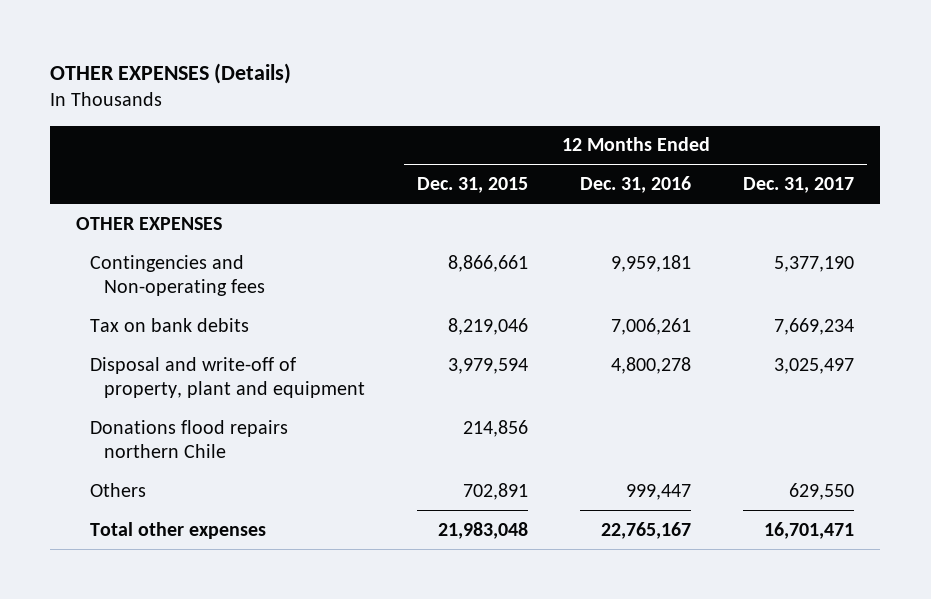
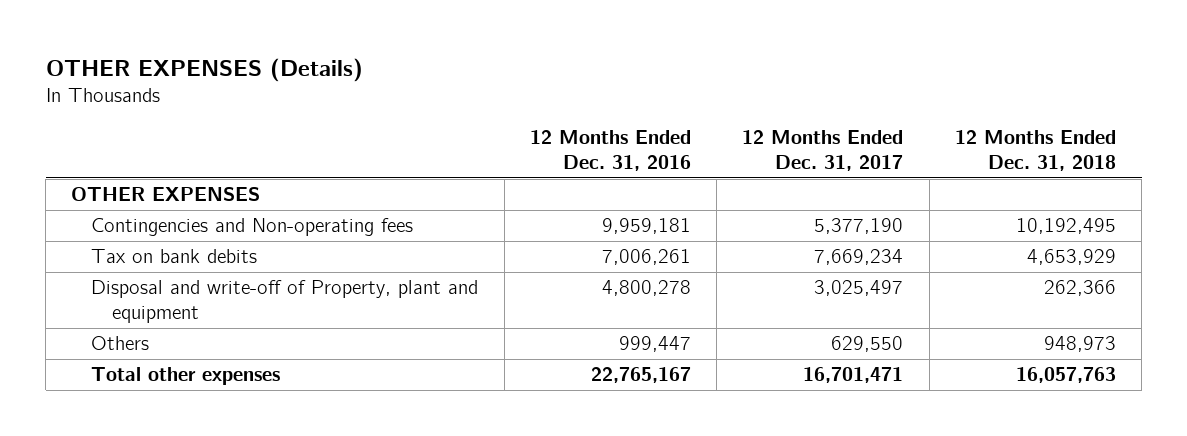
[417,177,529,194] Dec. 31, 2015 -> none
none -> [954,129,1116,172] 12 Months Ended Dec. 31, 2018
[90,419,289,458] Donations flood repairs northern Chile -> none
[90,356,365,398] Disposal and write-off of property, plant and equipment -> [91,280,479,324] Disposal and write-off of Property, plant and equipment

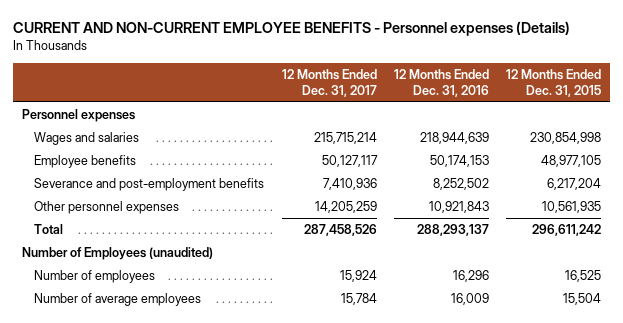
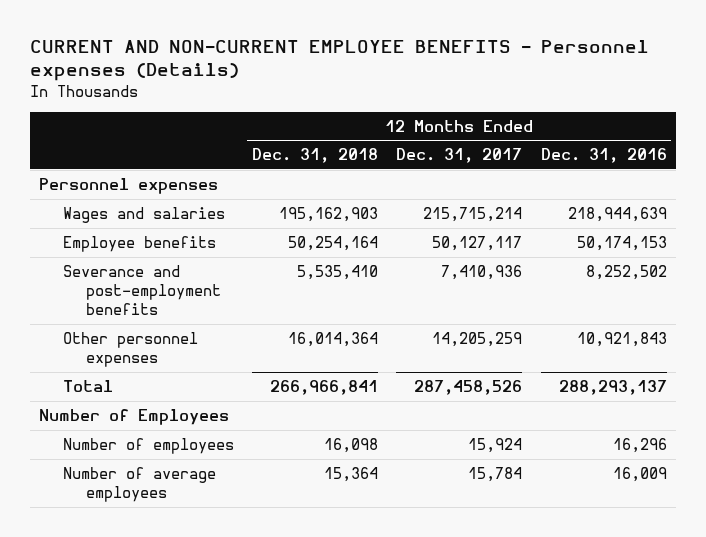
[505,68,601,98] 12 Months Ended Dec. 31, 2015 -> none
none -> [251,148,378,164] Dec. 31, 2018
[21,247,213,261] Number of Employees (unaudited) -> [39,409,230,426] Number of Employees

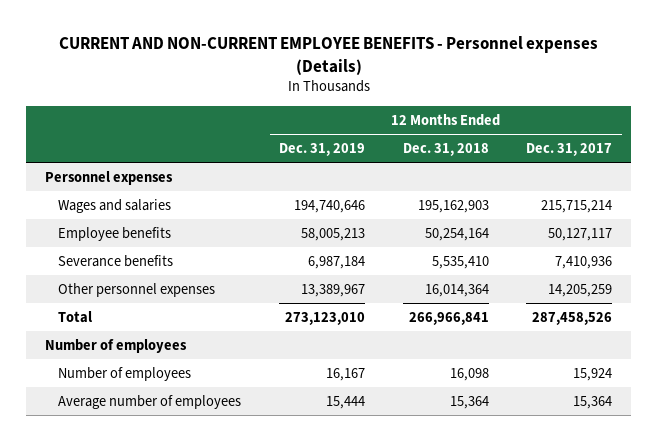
[540,148,667,164] Dec. 31, 2016 -> none
none -> [278,142,365,156] Dec. 31, 2019
[62,265,222,316] Severance and post-employment benefits -> [58,254,174,267] Severance benefits
[39,409,230,426] Number of Employees -> [45,338,188,353] Number of employees
[62,467,216,503] Number of average employees -> [58,394,242,409] Average number of employees
[468,467,523,483] 15,784 -> [573,395,613,409] 15,364

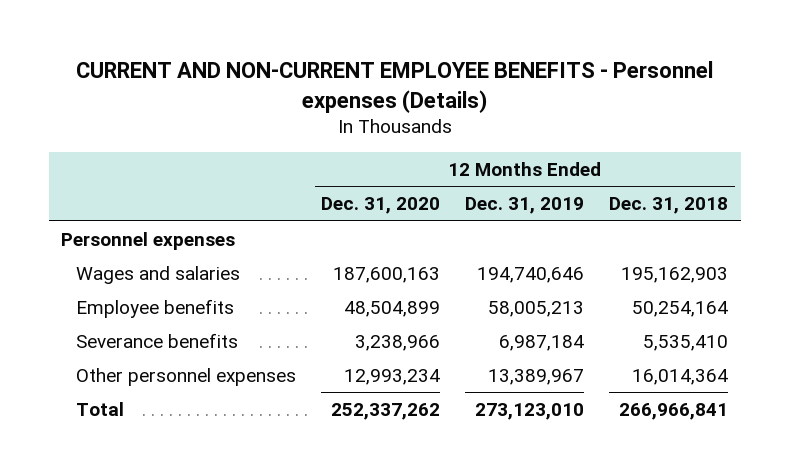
[526,142,613,156] Dec. 31, 2017 -> none
none -> [321,197,441,215] Dec. 31, 2020
[45,338,188,353] Number of employees -> none
[58,366,192,381] Number of employees -> none
[58,394,242,409] Average number of employees -> none

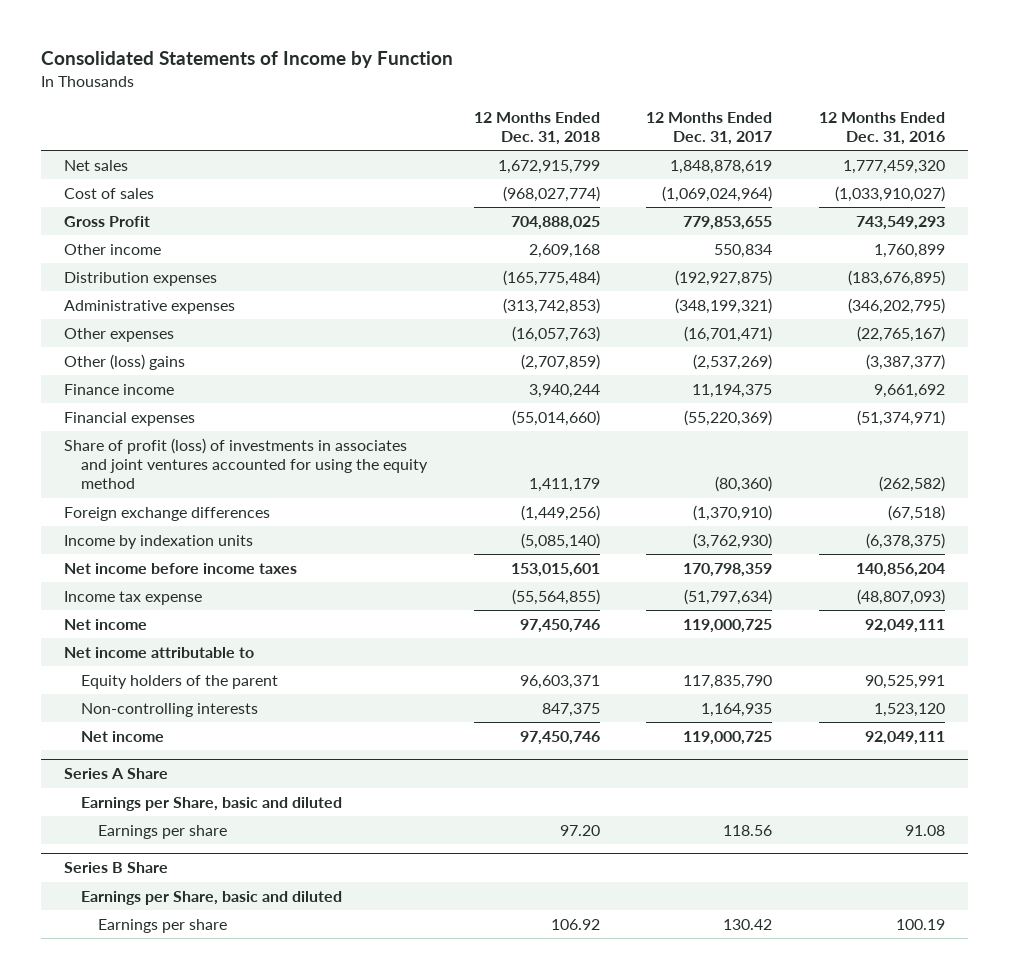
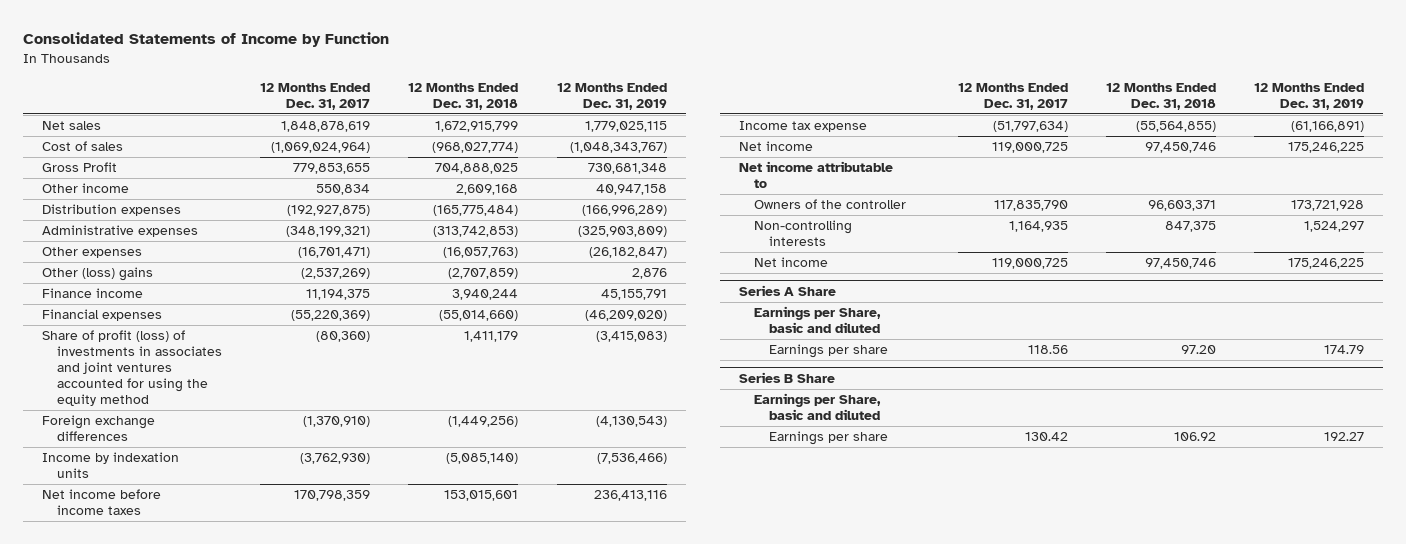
[818,111,945,145] 12 Months Ended Dec. 31, 2016 -> none
none -> [556,82,667,110] 12 Months Ended Dec. 31, 2019
[81,674,279,689] Equity holders of the parent -> [754,199,907,210] Owners of the controller

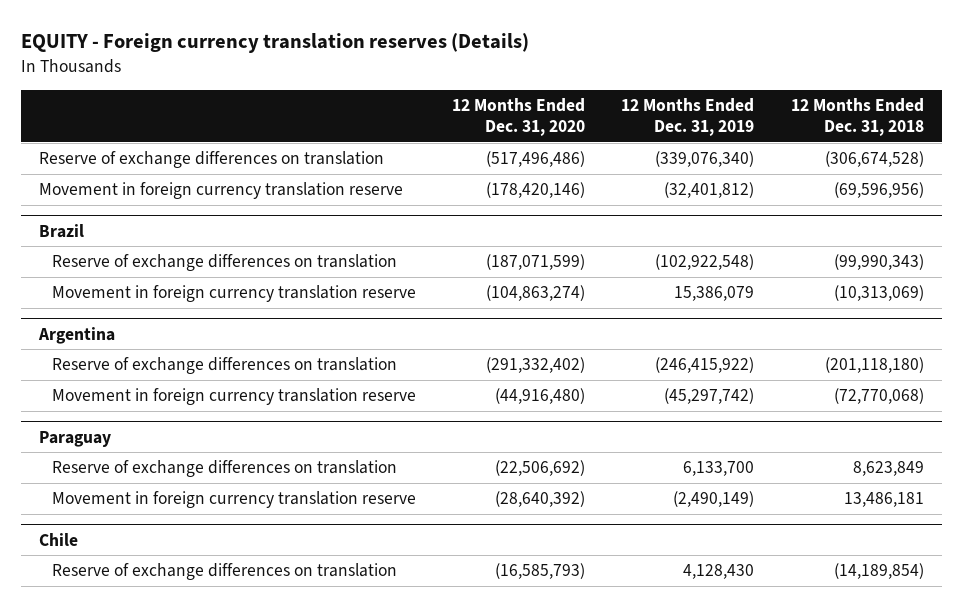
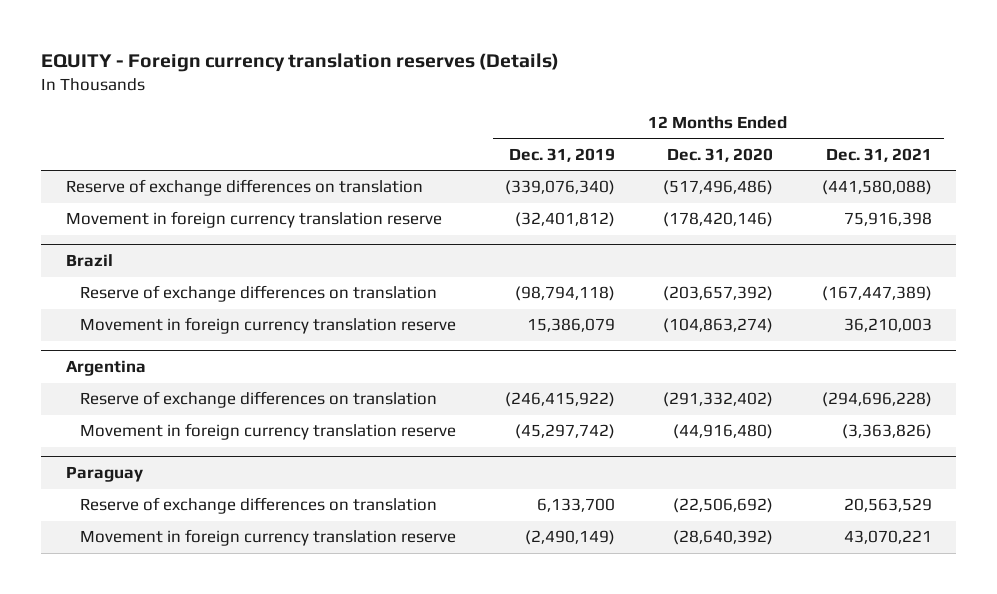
[790,97,924,137] 12 Months Ended Dec. 31, 2018 -> none
none -> [825,147,932,162] Dec. 31, 2021
[486,254,586,271] (187,071,599) -> [663,286,774,302] (203,657,392)
[655,254,755,271] (102,922,548) -> [514,286,615,302] (98,794,118)
[38,532,78,546] Chile -> none
[51,563,397,581] Reserve of exchange differences on translation -> none

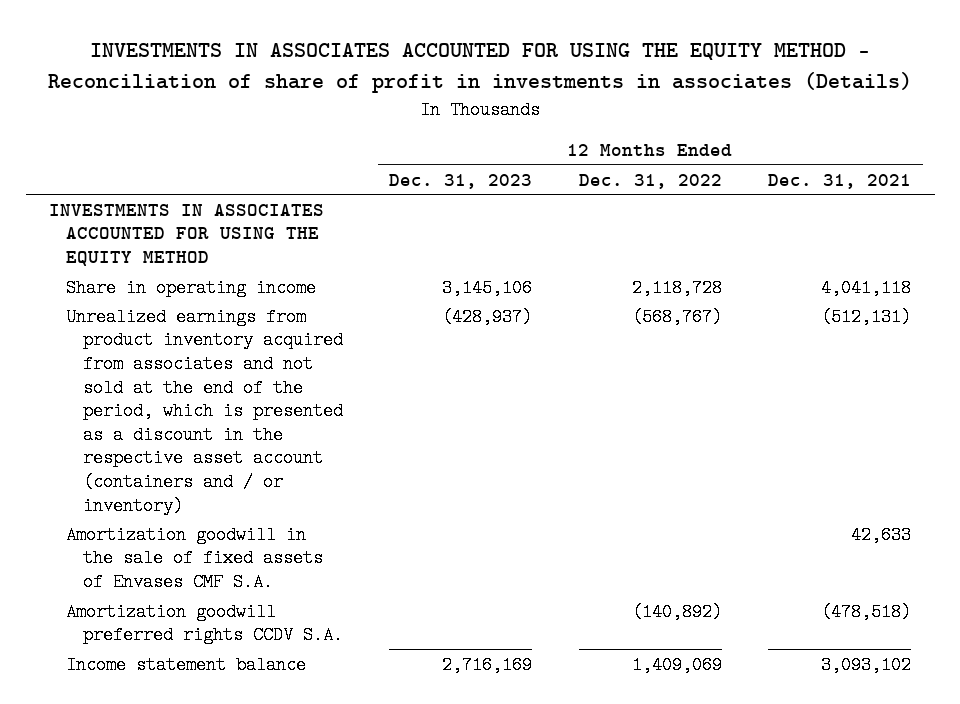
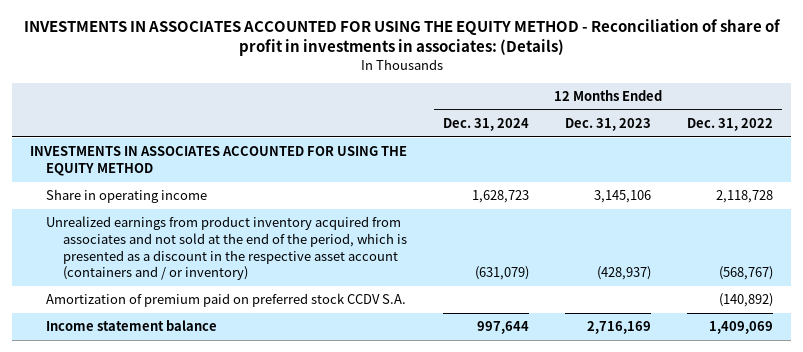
[48,43,913,94] INVESTMENTS IN ASSOCIATES ACCOUNTED FOR USING THE EQUITY METHOD - Reconciliation of share of profit in investments in associates (Details) -> [23,19,781,57] INVESTMENTS IN ASSOCIATES ACCOUNTED FOR USING THE EQUITY METHOD - Reconciliation of share of profit in investments in associates: (Details)
[768,173,912,189] Dec. 31, 2021 -> none
none -> [443,117,530,131] Dec. 31, 2024
[66,525,323,592] Amortization goodwill in the sale of fixed assets of Envases CMF S.A. -> none
[66,602,343,645] Amortization goodwill preferred rights CCDV S.A. -> [46,293,407,308] Amortization of premium paid on preferred stock CCDV S.A.

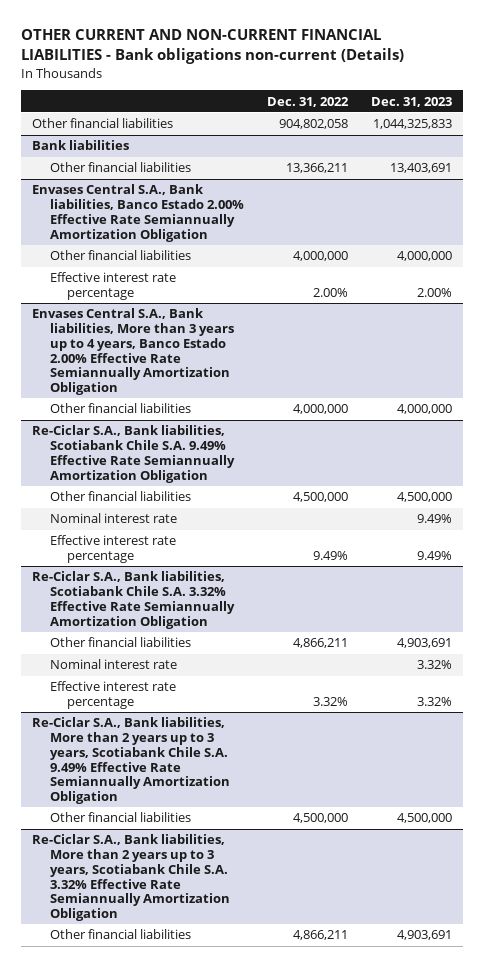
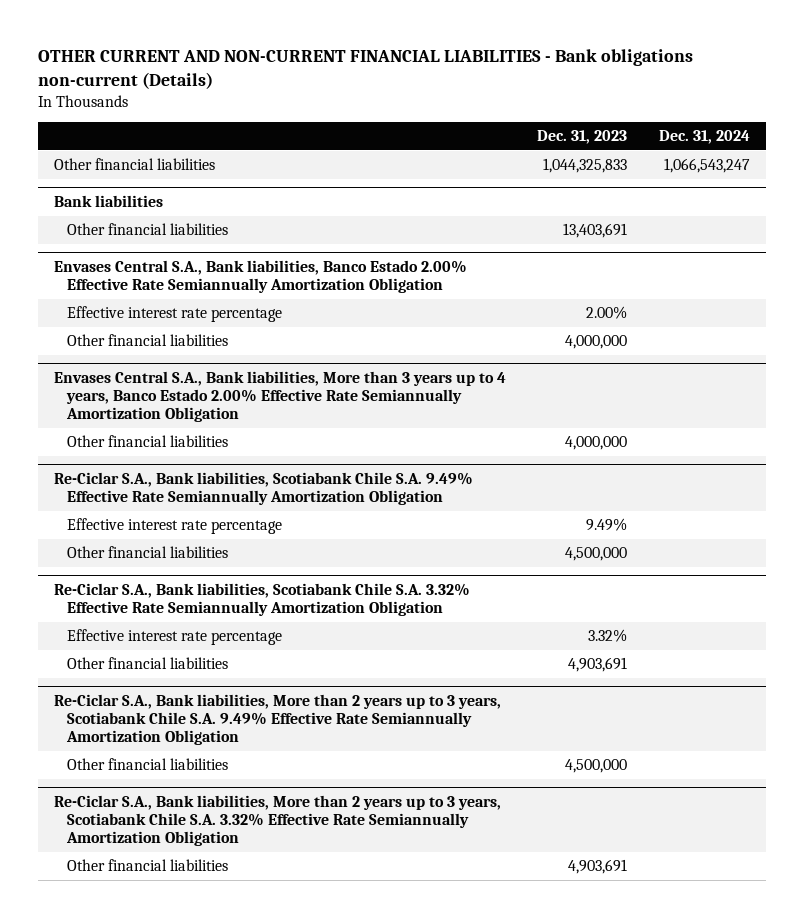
[266,96,349,107] Dec. 31, 2022 -> none
none -> [658,130,750,145] Dec. 31, 2024
[49,250,191,261] Other financial liabilities -> [67,334,229,347] Other financial liabilities
[49,513,177,524] Nominal interest rate -> none
[49,491,191,502] Other financial liabilities -> [67,546,229,559] Other financial liabilities
[49,659,177,670] Nominal interest rate -> none
[49,637,191,648] Other financial liabilities -> [67,657,229,670] Other financial liabilities

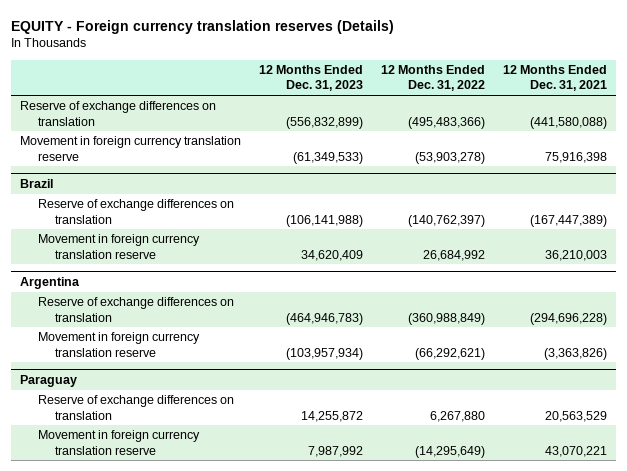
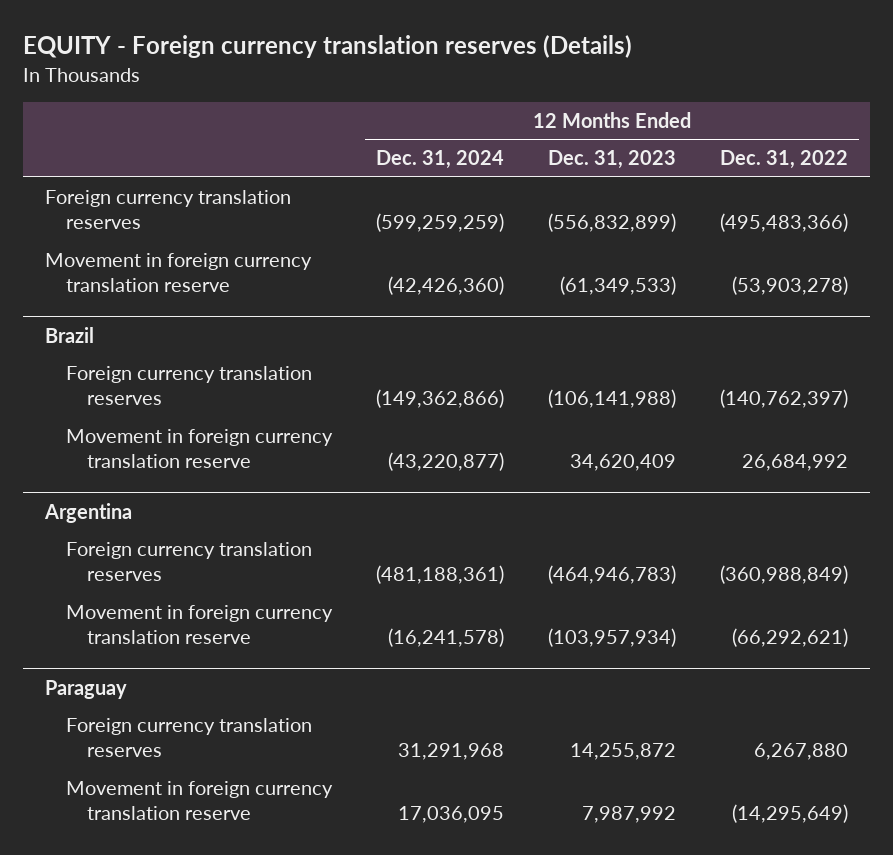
[502,64,607,92] 12 Months Ended Dec. 31, 2021 -> none
none -> [375,150,504,170] Dec. 31, 2024
[20,101,217,126] Reserve of exchange differences on translation -> [45,190,292,230] Foreign currency translation reserves
[37,199,234,224] Reserve of exchange differences on translation -> [65,366,312,406] Foreign currency translation reserves
[37,297,234,322] Reserve of exchange differences on translation -> [65,542,312,582] Foreign currency translation reserves
[37,395,234,420] Reserve of exchange differences on translation -> [65,718,312,758] Foreign currency translation reserves

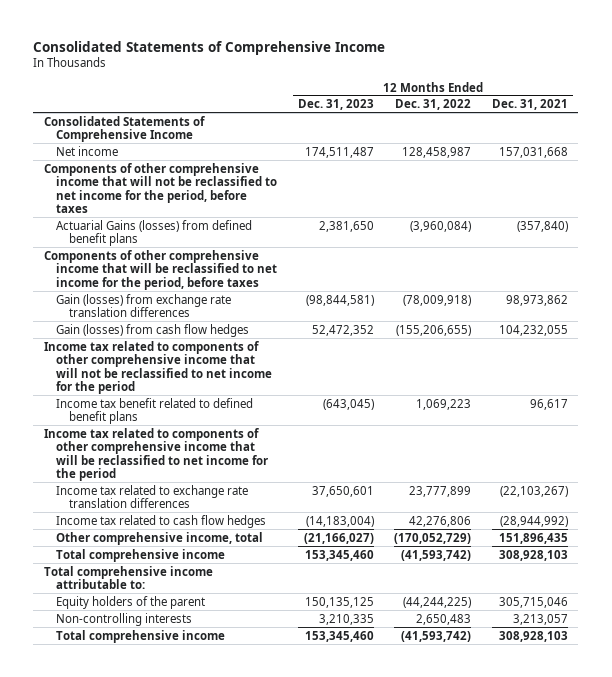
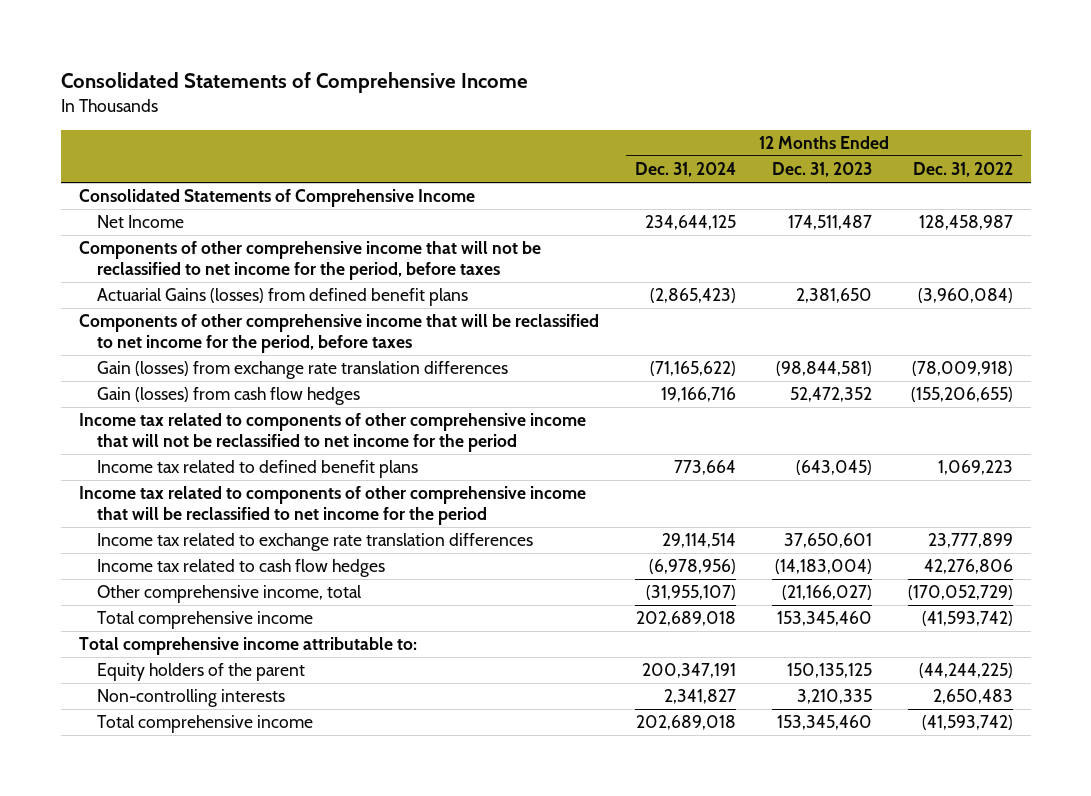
[492,99,569,111] Dec. 31, 2021 -> none
none -> [634,162,736,178] Dec. 31, 2024
[56,145,119,156] Net income -> [97,215,185,229] Net Income
[56,397,254,425] Income tax benefit related to defined benefit plans -> [97,460,419,479] Income tax related to defined benefit plans

